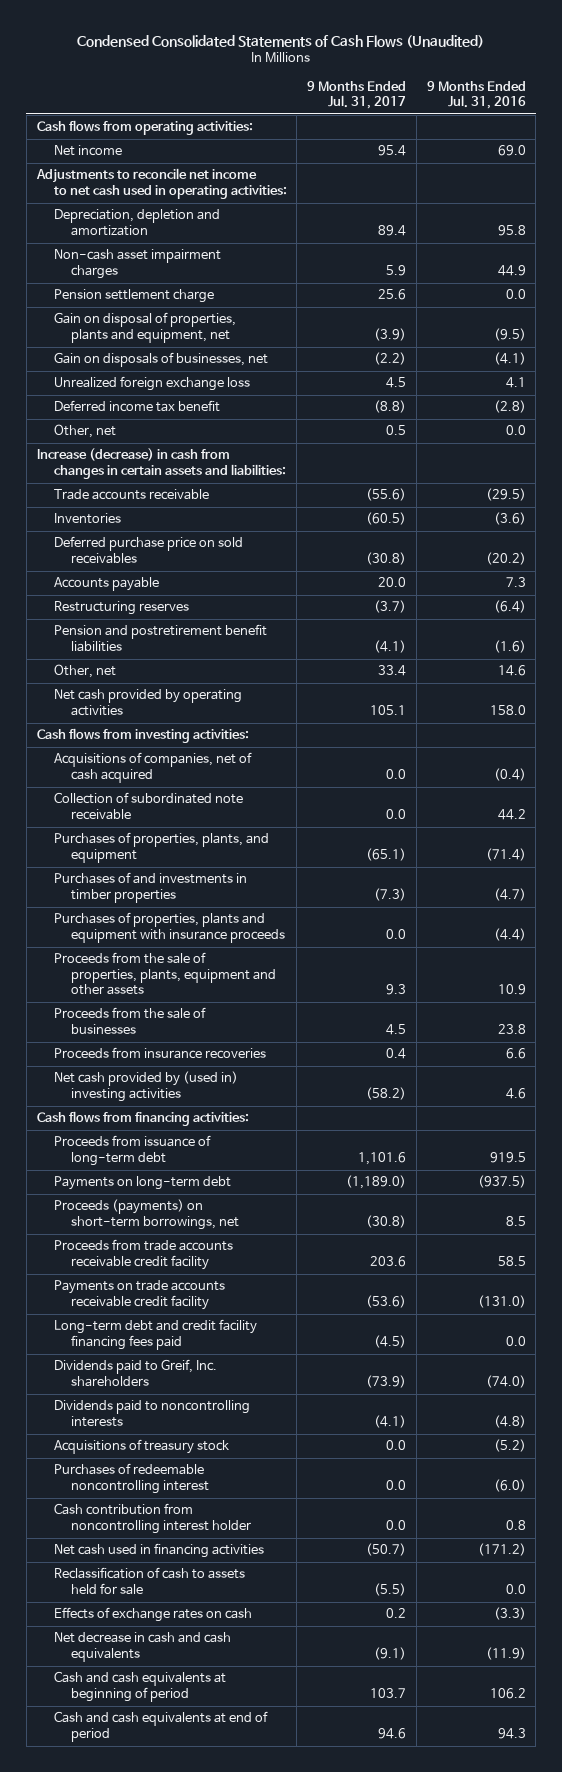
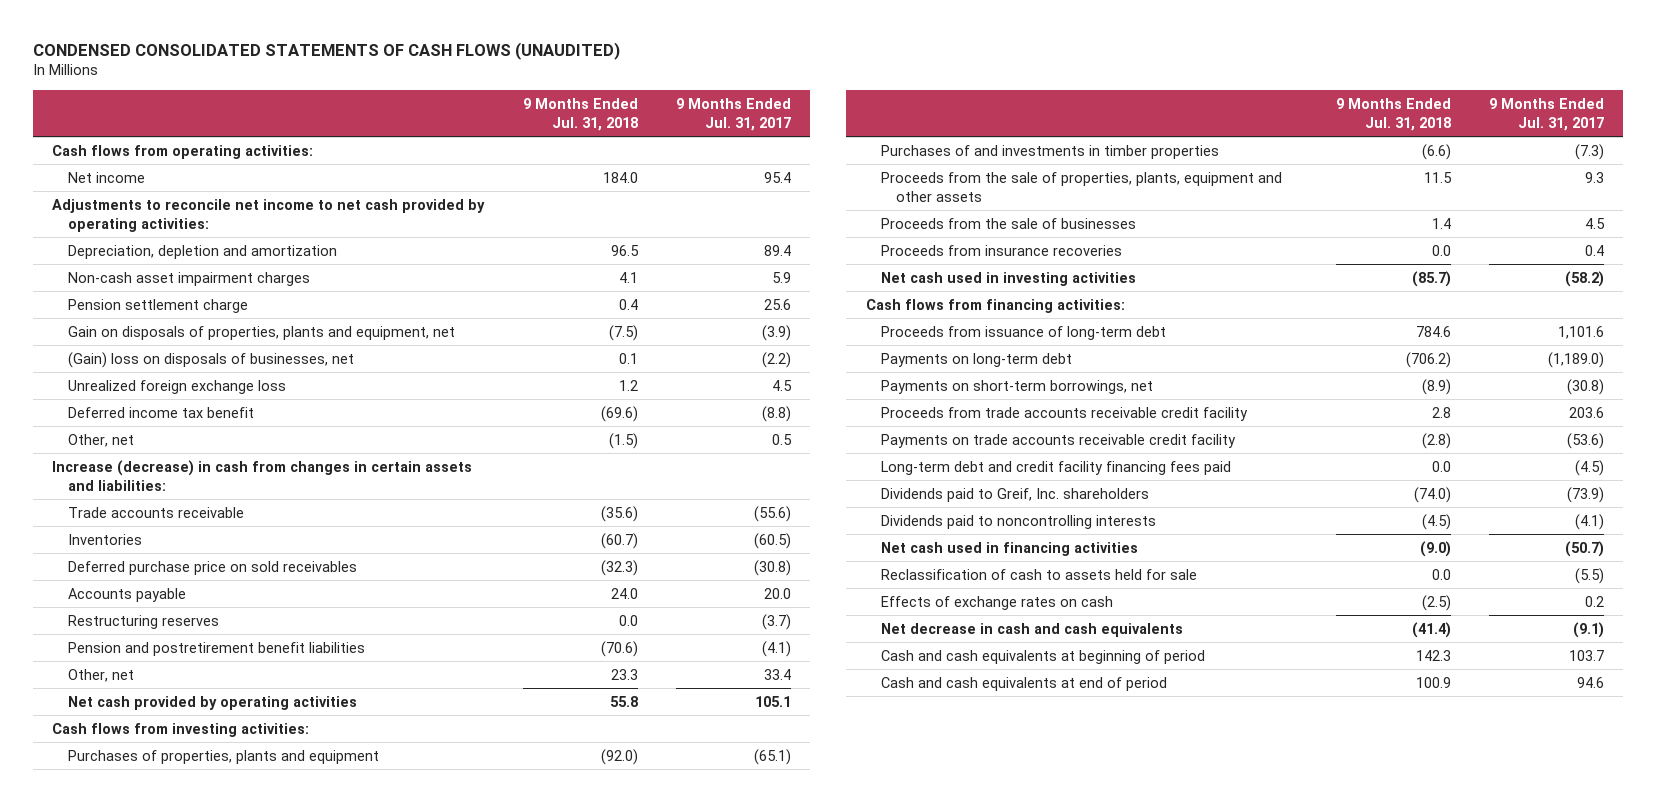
[77,34,485,48] Condensed Consolidated Statements of Cash Flows (Unaudited) -> [33,41,621,60] CONDENSED CONSOLIDATED STATEMENTS OF CASH FLOWS (UNAUDITED)
[426,80,526,110] 9 Months Ended Jul. 31, 2016 -> none
none -> [522,97,638,131] 9 Months Ended Jul. 31, 2018
[35,168,287,199] Adjustments to reconcile net income to net cash used in operating activities: -> [52,198,486,232] Adjustments to reconcile net income to net cash provided by operating activities:
[53,312,236,343] Gain on disposal of properties, plants and equipment, net -> [67,325,455,340] Gain on disposals of properties, plants and equipment, net
[53,352,268,368] Gain on disposals of businesses, net -> [67,351,354,368] (Gain) loss on disposals of businesses, net
[53,752,252,783] Acquisitions of companies, net of cash acquired -> none
[53,792,243,820] Collection of subordinated note receivable -> none
[53,832,269,863] Purchases of properties, plants, and equipment -> [67,749,379,764] Purchases of properties, plants and equipment
[53,912,285,943] Purchases of properties, plants and equipment with insurance proceeds -> none
[53,1071,238,1102] Net cash provided by (used in) investing activities -> [881,271,1137,286] Net cash used in investing activities
[53,1199,239,1230] Proceeds (payments) on short-term borrowings, net -> [881,379,1154,394] Payments on short-term borrowings, net
[53,1439,229,1455] Acquisitions of treasury stock -> none
[53,1463,209,1494] Purchases of redeemable noncontrolling interest -> none
[53,1503,251,1534] Cash contribution from noncontrolling interest holder -> none

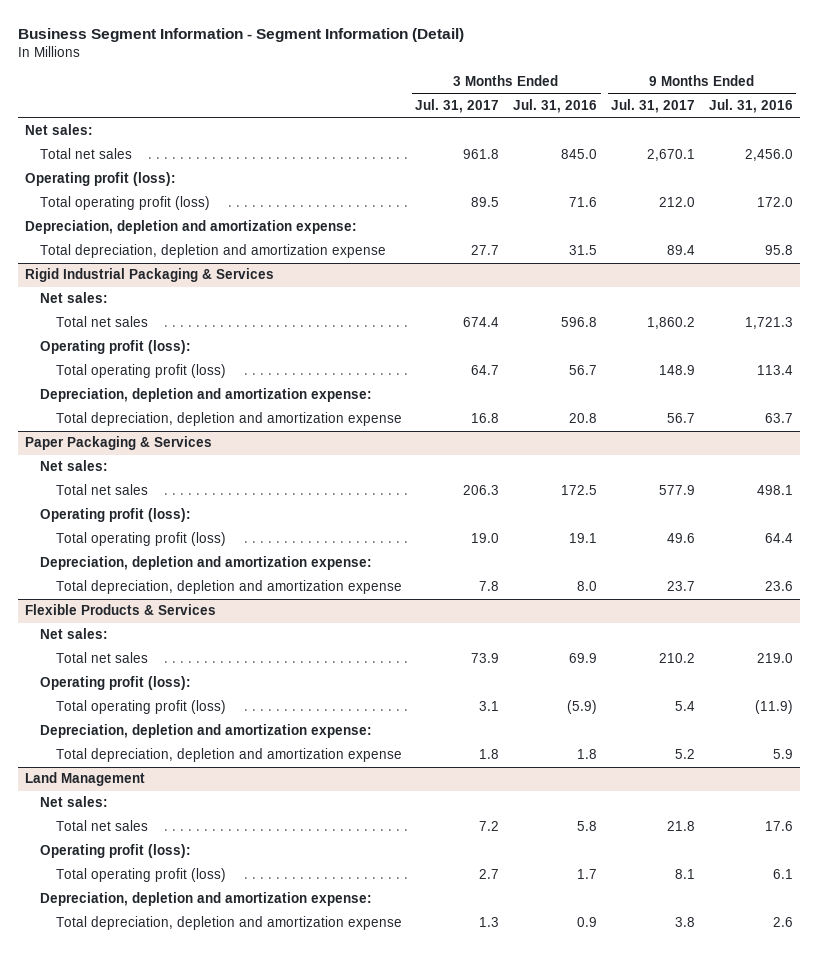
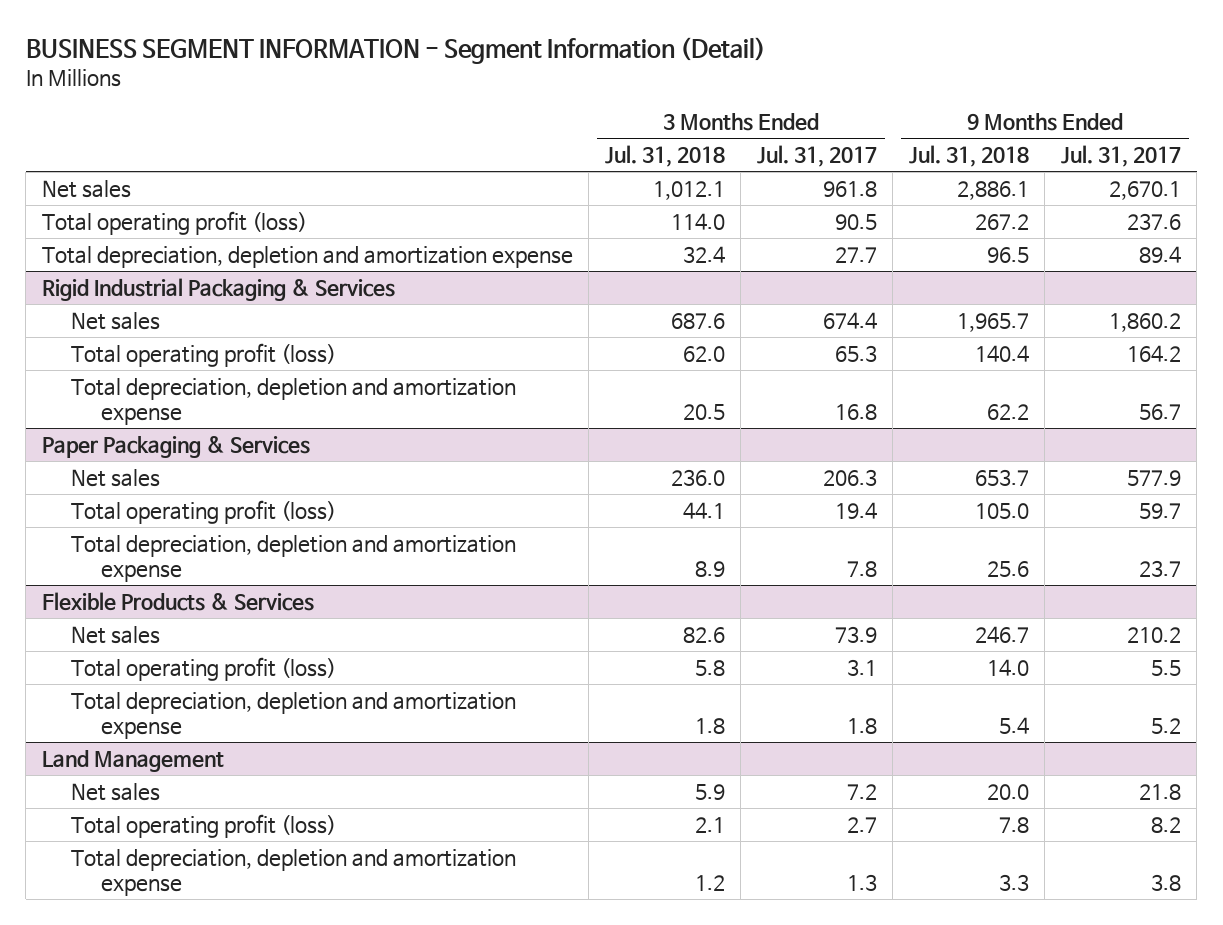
[18,27,465,42] Business Segment Information - Segment Information (Detail) -> [25,37,766,65] BUSINESS SEGMENT INFORMATION - Segment Information (Detail)
[513,99,598,114] Jul. 31, 2016 -> none
[708,99,793,114] Jul. 31, 2016 -> none
none -> [604,145,725,168] Jul. 31, 2018
none -> [908,145,1029,168] Jul. 31, 2018
[24,124,93,136] Net sales: -> none
[24,172,176,187] Operating profit (loss): -> none
[24,220,357,235] Depreciation, depletion and amortization expense: -> none
[40,148,133,160] Total net sales -> [41,179,131,198] Net sales
[471,197,500,208] 89.5 -> [834,213,877,230] 90.5
[659,197,696,208] 212.0 -> [1126,212,1181,230] 237.6
[40,292,109,304] Net sales: -> none
[40,340,192,355] Operating profit (loss): -> none
[40,388,373,403] Depreciation, depletion and amortization expense: -> none
[55,316,148,328] Total net sales -> [71,311,161,330] Net sales
[471,365,500,376] 64.7 -> [834,344,877,362] 65.3
[659,365,696,376] 148.9 -> [1126,344,1181,362] 164.2
[40,460,109,472] Net sales: -> none
[40,508,192,523] Operating profit (loss): -> none
[40,556,373,571] Depreciation, depletion and amortization expense: -> none
[55,484,148,496] Total net sales -> [71,468,161,487] Net sales
[471,533,500,544] 19.0 -> [834,501,877,519] 19.4
[667,533,696,544] 49.6 -> [1138,502,1181,519] 59.7
[40,628,109,640] Net sales: -> none
[40,676,192,691] Operating profit (loss): -> none
[40,724,373,739] Depreciation, depletion and amortization expense: -> none
[55,652,148,664] Total net sales -> [71,625,161,644] Net sales
[675,701,696,712] 5.4 -> [1150,659,1181,676] 5.5
[40,796,109,808] Net sales: -> none
[40,844,192,859] Operating profit (loss): -> none
[40,892,373,907] Depreciation, depletion and amortization expense: -> none
[55,820,148,832] Total net sales -> [71,782,161,801] Net sales
[675,869,696,880] 8.1 -> [1150,816,1181,833] 8.2

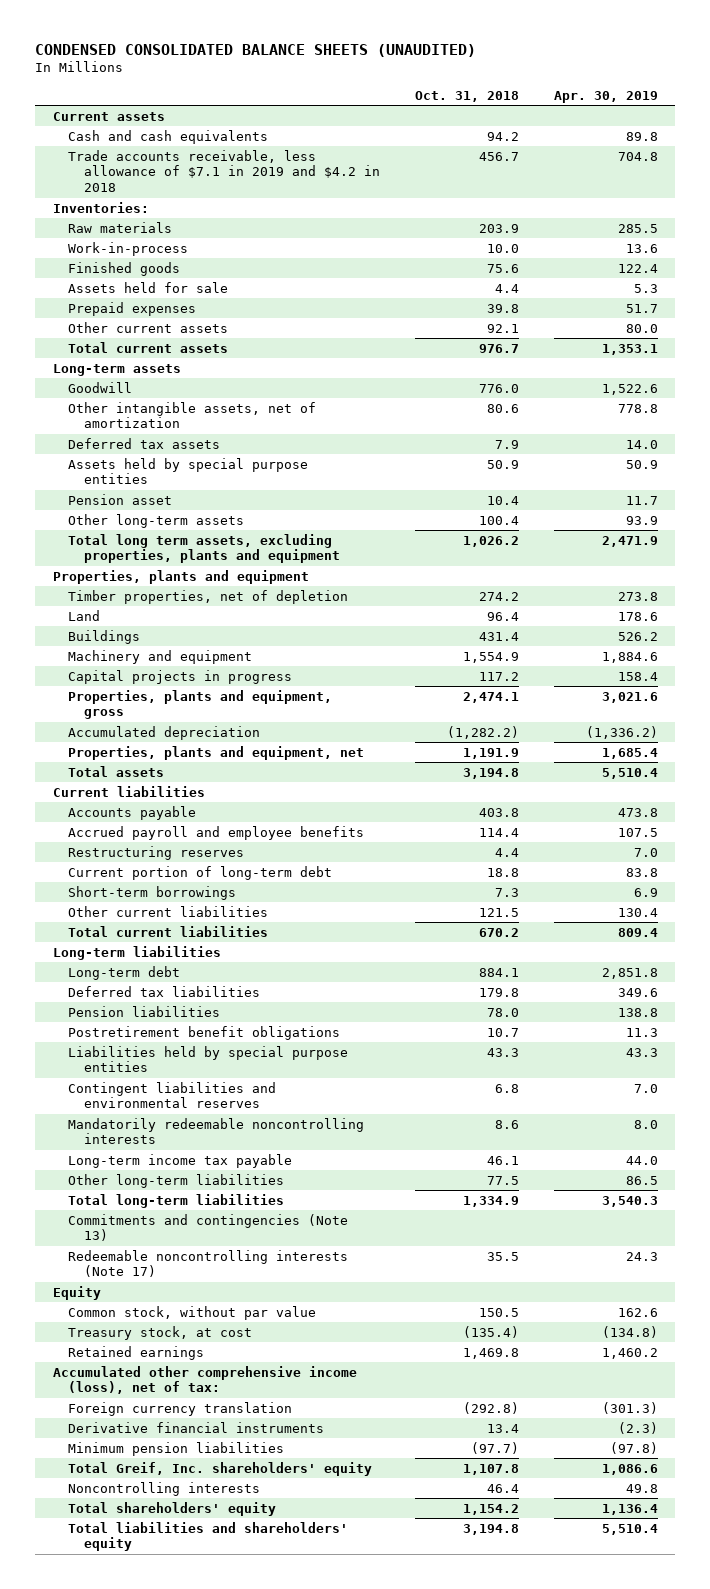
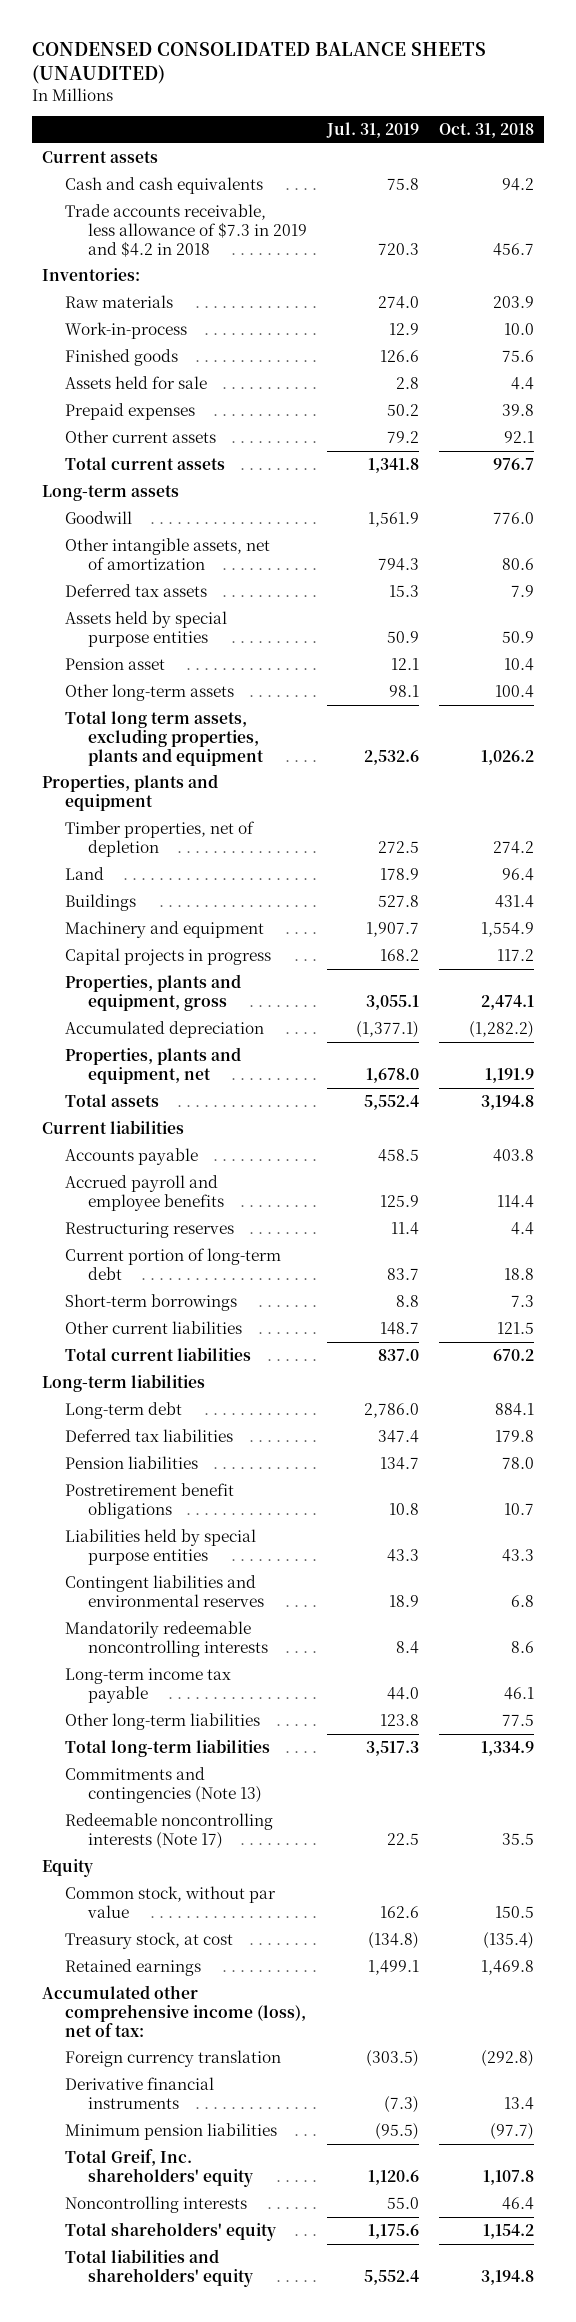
[553,90,658,103] Apr. 30, 2019 -> none
none -> [325,122,419,139] Jul. 31, 2019
[68,149,380,192] Trade accounts receivable, less allowance of $7.1 in 2019 and $4.2 in 2018 -> [64,203,307,257] Trade accounts receivable, less allowance of $7.3 in 2019 and $4.2 in 2018

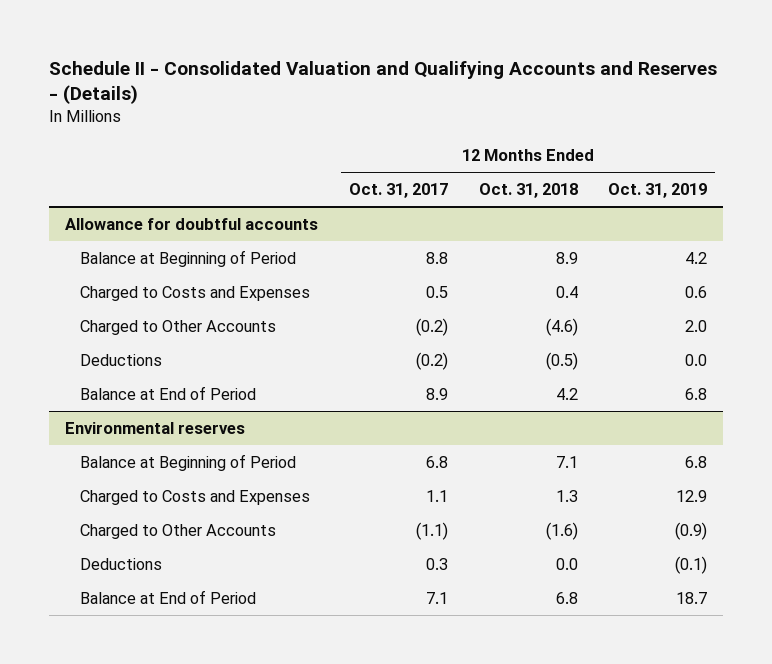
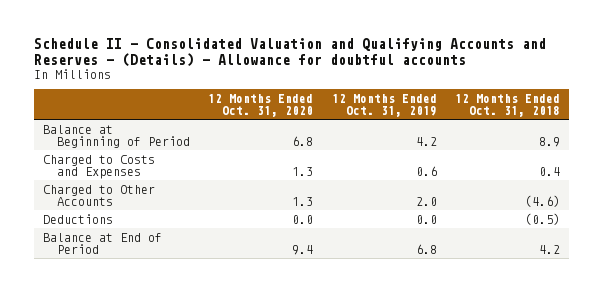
[49,60,718,105] Schedule II - Consolidated Valuation and Qualifying Accounts and Reserves - (Details) -> [33,38,546,68] Schedule II - Consolidated Valuation and Qualifying Accounts and Reserves - (Details) - Allowance for doubtful accounts
[348,183,448,199] Oct. 31, 2017 -> none
none -> [208,93,314,118] 12 Months Ended Oct. 31, 2020
[64,217,318,230] Allowance for doubtful accounts -> none
[64,421,245,434] Environmental reserves -> none
[80,453,297,471] Balance at Beginning of Period -> none
[80,489,311,505] Charged to Costs and Expenses -> none
[80,523,277,539] Charged to Other Accounts -> none
[80,557,163,570] Deductions -> none
[80,589,257,604] Balance at End of Period -> none

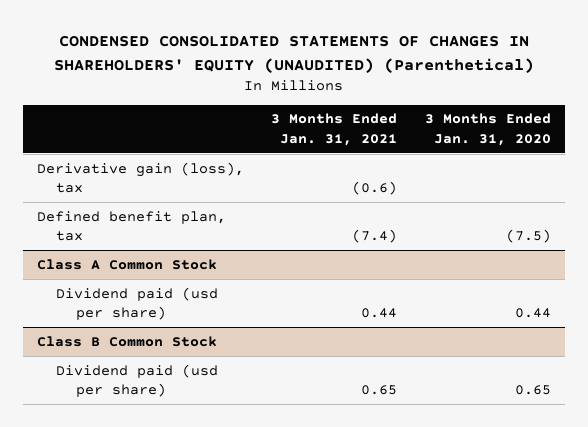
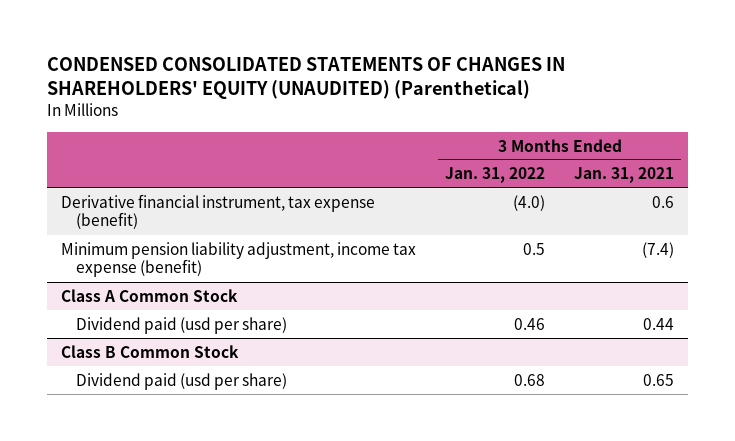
[424,113,551,146] 3 Months Ended Jan. 31, 2020 -> none
none -> [445,167,546,184] Jan. 31, 2022
[37,161,245,194] Derivative gain (loss), tax -> [61,193,376,230] Derivative financial instrument, tax expense (benefit)
[352,181,398,196] (0.6) -> [651,195,674,208] 0.6
[37,210,227,242] Defined benefit plan, tax -> [61,241,417,278] Minimum pension liability adjustment, income tax expense (benefit)

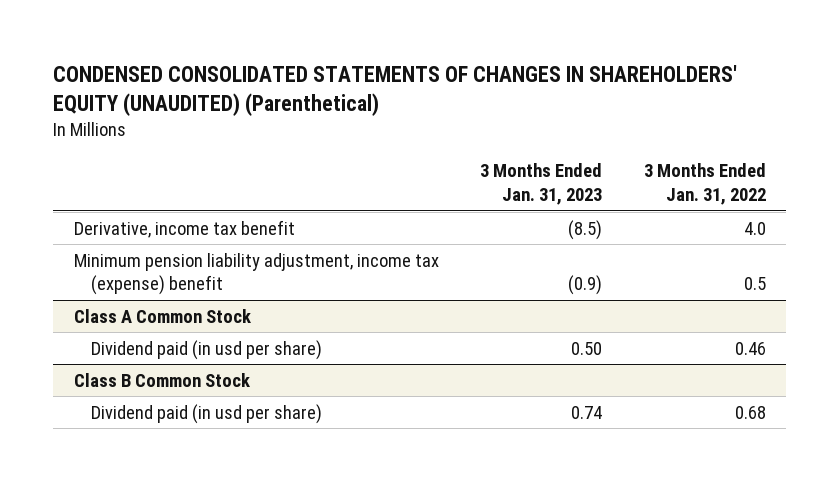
[573,167,674,184] Jan. 31, 2021 -> none
none -> [480,163,603,206] 3 Months Ended Jan. 31, 2023
[61,193,376,230] Derivative financial instrument, tax expense (benefit) -> [73,219,295,238] Derivative, income tax benefit
[513,194,546,211] (4.0) -> [743,221,766,235] 4.0
[61,241,417,278] Minimum pension liability adjustment, income tax expense (benefit) -> [73,252,439,296] Minimum pension liability adjustment, income tax (expense) benefit
[76,316,288,334] Dividend paid (usd per share) -> [91,339,323,360] Dividend paid (in usd per share)
[76,372,288,390] Dividend paid (usd per share) -> [91,403,323,424] Dividend paid (in usd per share)

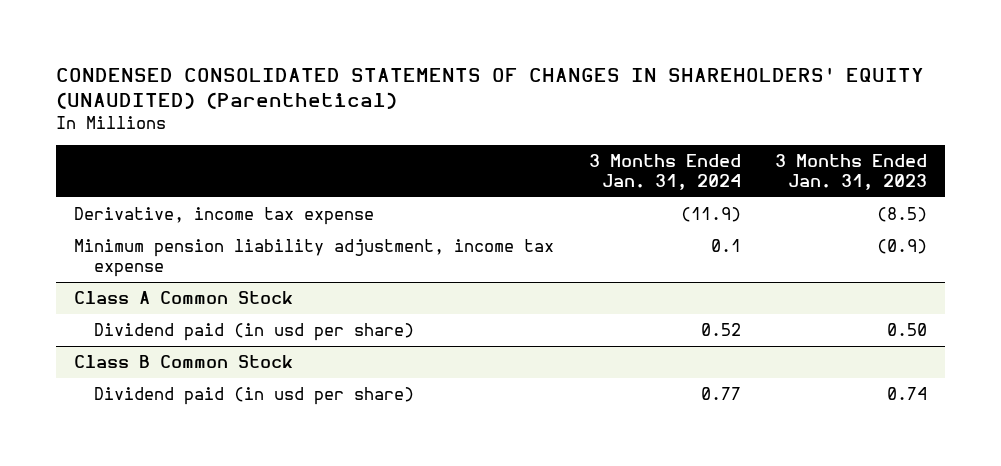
[643,163,766,206] 3 Months Ended Jan. 31, 2022 -> none
none -> [588,154,741,191] 3 Months Ended Jan. 31, 2024
[73,219,295,238] Derivative, income tax benefit -> [73,207,374,226] Derivative, income tax expense
[73,252,439,296] Minimum pension liability adjustment, income tax (expense) benefit -> [73,239,554,277] Minimum pension liability adjustment, income tax expense

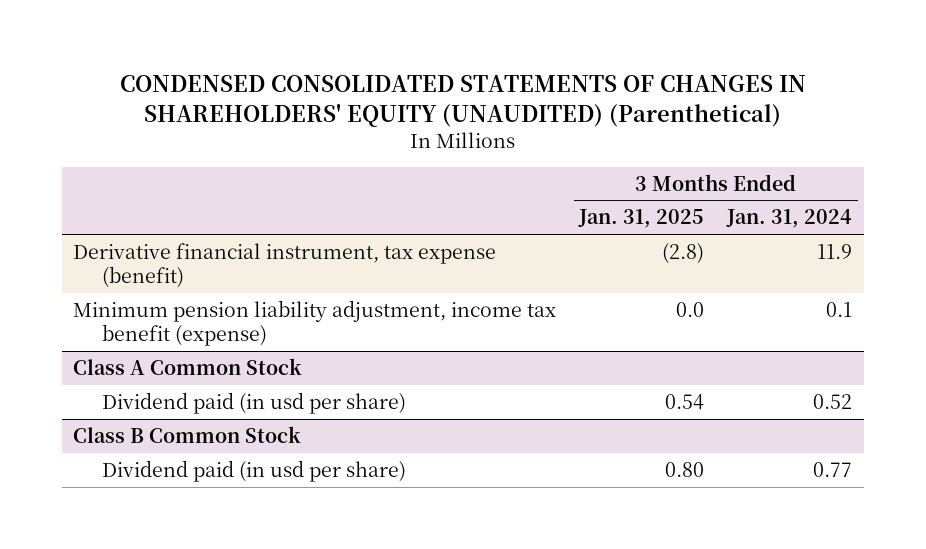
[775,154,928,191] 3 Months Ended Jan. 31, 2023 -> none
none -> [578,209,705,229] Jan. 31, 2025
[73,207,374,226] Derivative, income tax expense -> [73,242,497,289] Derivative financial instrument, tax expense (benefit)
[680,207,741,223] (11.9) -> [817,243,853,259] 11.9
[73,239,554,277] Minimum pension liability adjustment, income tax expense -> [73,299,557,347] Minimum pension liability adjustment, income tax benefit (expense)

